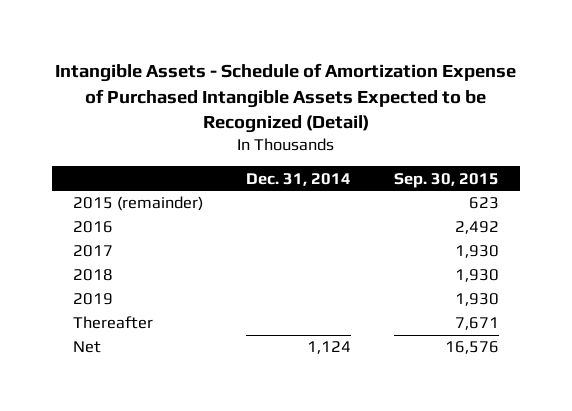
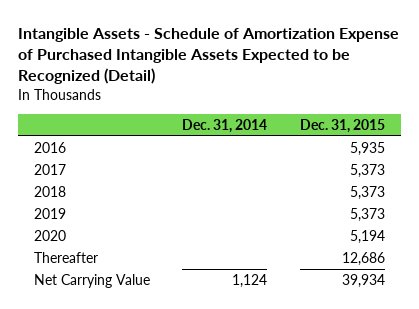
[393,172,499,188] Sep. 30, 2015 -> none
none -> [299,118,385,133] Dec. 31, 2015
[73,196,204,212] 2015 (remainder) -> none
none -> [34,230,67,242] 2020
[73,341,102,354] Net -> [34,274,151,289] Net Carrying Value

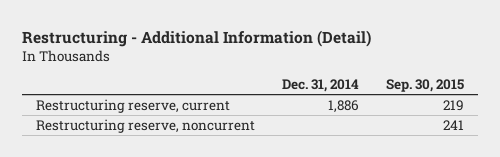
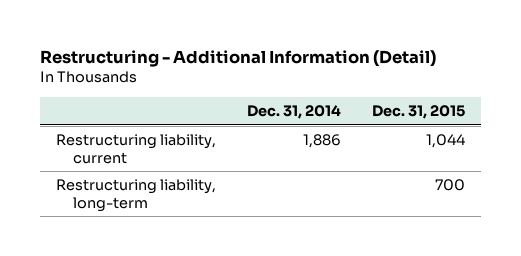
[386,79,465,93] Sep. 30, 2015 -> none
none -> [372,105,466,120] Dec. 31, 2015
[35,98,230,113] Restructuring reserve, current -> [55,134,216,164] Restructuring liability, current
[35,118,255,133] Restructuring reserve, noncurrent -> [55,179,216,212] Restructuring liability, long-term

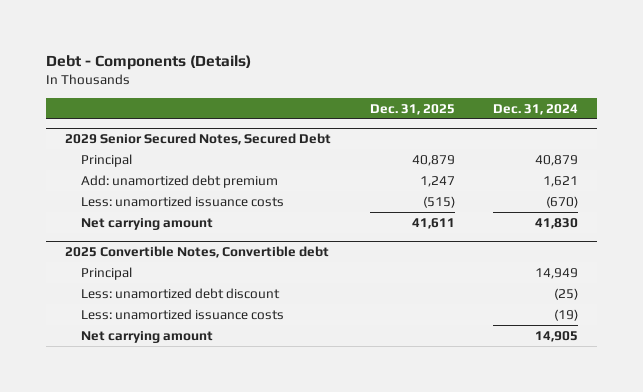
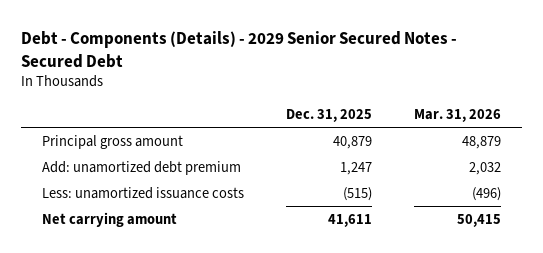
[45,55,251,71] Debt - Components (Details) -> [21,31,458,68] Debt - Components (Details) - 2029 Senior Secured Notes - Secured Debt
[493,103,579,115] Dec. 31, 2024 -> none
none -> [414,109,502,123] Mar. 31, 2026
[65,133,332,146] 2029 Senior Secured Notes, Secured Debt -> none
[81,153,133,167] Principal -> [42,134,184,149] Principal gross amount
[65,246,330,259] 2025 Convertible Notes, Convertible debt -> none
[81,266,133,280] Principal -> none
[81,287,281,299] Less: unamortized debt discount -> none
[81,308,285,320] Less: unamortized issuance costs -> none
[81,330,214,343] Net carrying amount -> none

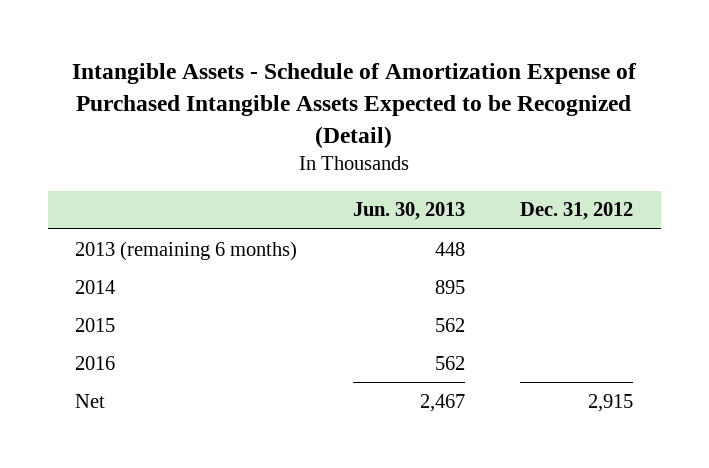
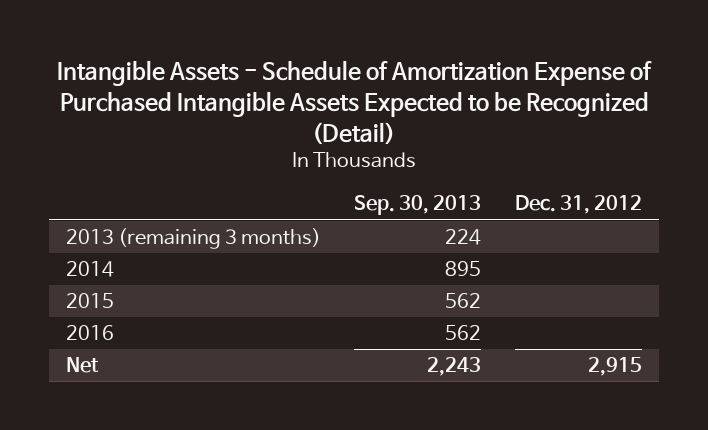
[352,202,465,221] Jun. 30, 2013 -> none
none -> [354,195,482,216] Sep. 30, 2013
[75,240,298,261] 2013 (remaining 6 months) -> [65,228,321,250] 2013 (remaining 3 months)

